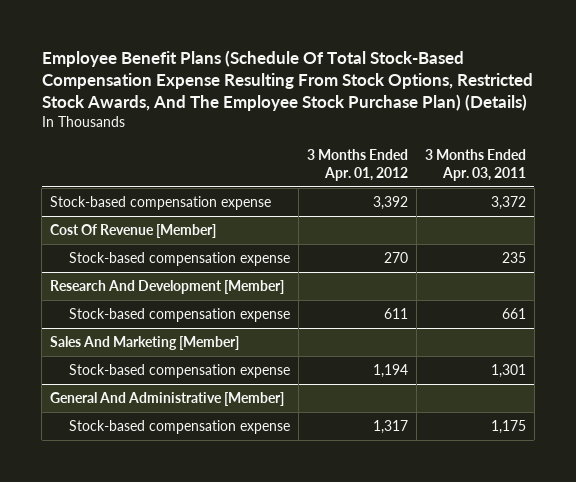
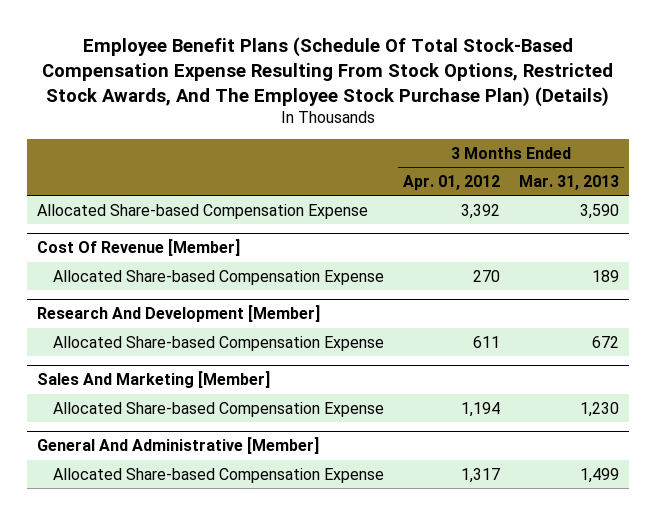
[425,149,527,181] 3 Months Ended Apr. 03, 2011 -> none
none -> [518,174,619,190] Mar. 31, 2013
[50,195,272,210] Stock-based compensation expense -> [36,203,368,219] Allocated Share-based Compensation Expense
[69,251,291,266] Stock-based compensation expense -> [52,269,384,285] Allocated Share-based Compensation Expense
[69,307,291,322] Stock-based compensation expense -> [52,335,384,351] Allocated Share-based Compensation Expense
[69,363,291,378] Stock-based compensation expense -> [52,401,384,417] Allocated Share-based Compensation Expense
[69,419,291,434] Stock-based compensation expense -> [52,467,384,483] Allocated Share-based Compensation Expense

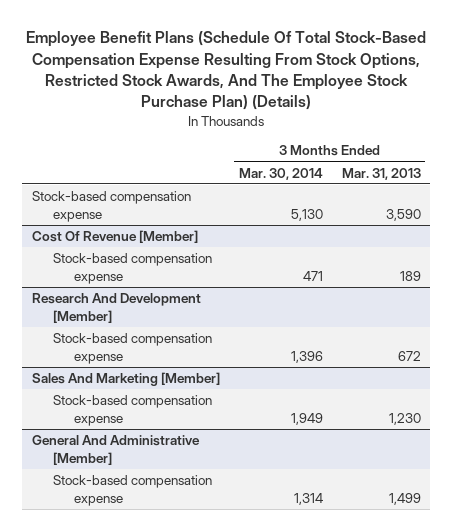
[402,174,500,190] Apr. 01, 2012 -> none
none -> [238,167,323,180] Mar. 30, 2014
[36,203,368,219] Allocated Share-based Compensation Expense -> [31,191,191,222] Stock-based compensation expense
[52,269,384,285] Allocated Share-based Compensation Expense -> [52,253,212,284] Stock-based compensation expense
[52,335,384,351] Allocated Share-based Compensation Expense -> [52,333,212,364] Stock-based compensation expense
[52,401,384,417] Allocated Share-based Compensation Expense -> [52,395,212,426] Stock-based compensation expense
[52,467,384,483] Allocated Share-based Compensation Expense -> [52,475,212,506] Stock-based compensation expense

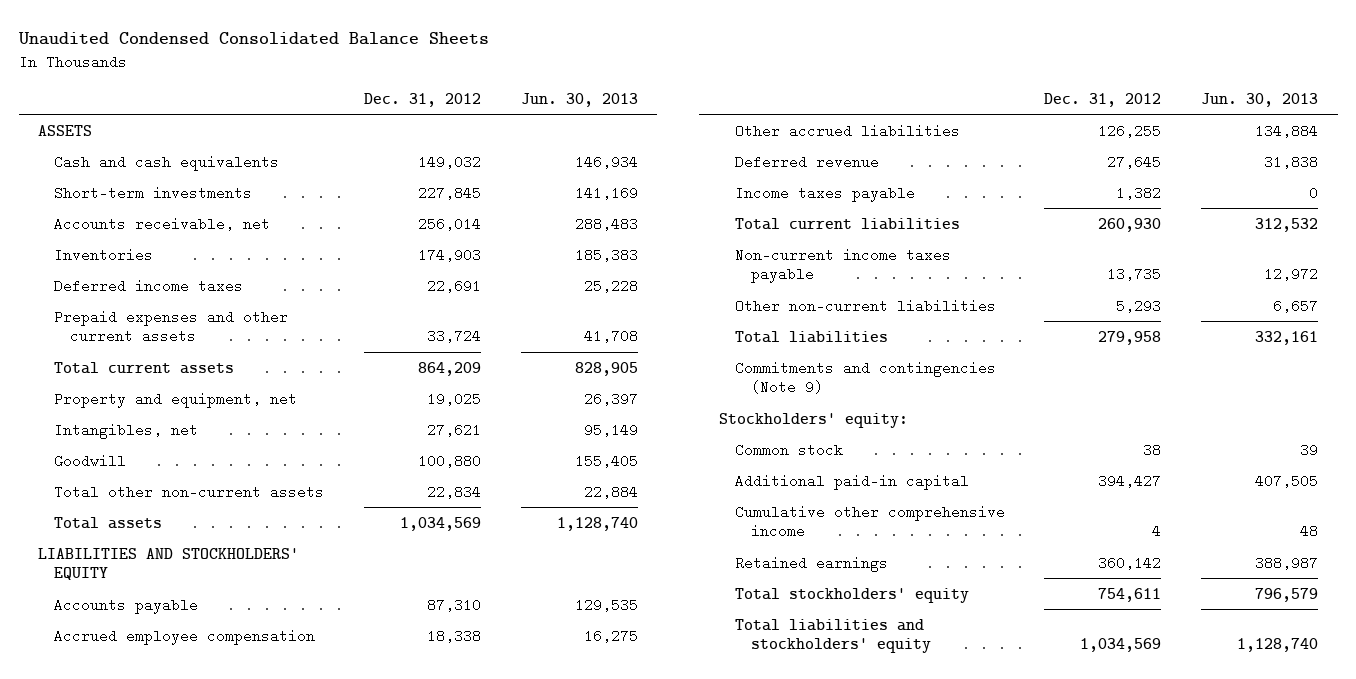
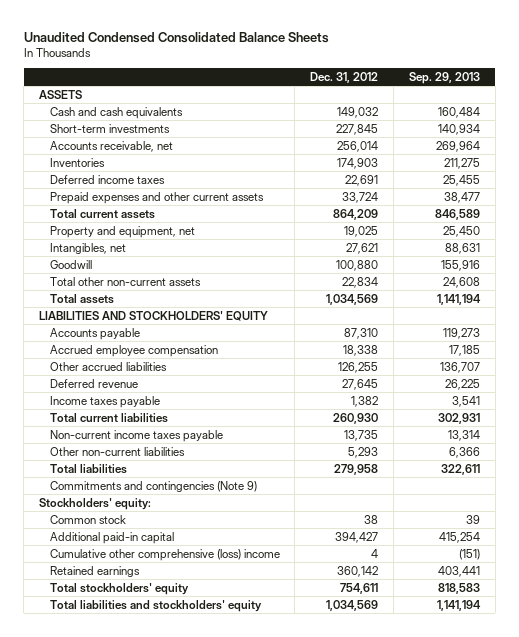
[520,92,638,107] Jun. 30, 2013 -> none
none -> [408,71,480,84] Sep. 29, 2013
[734,504,1005,539] Cumulative other comprehensive income -> [49,548,280,561] Cumulative other comprehensive (loss) income

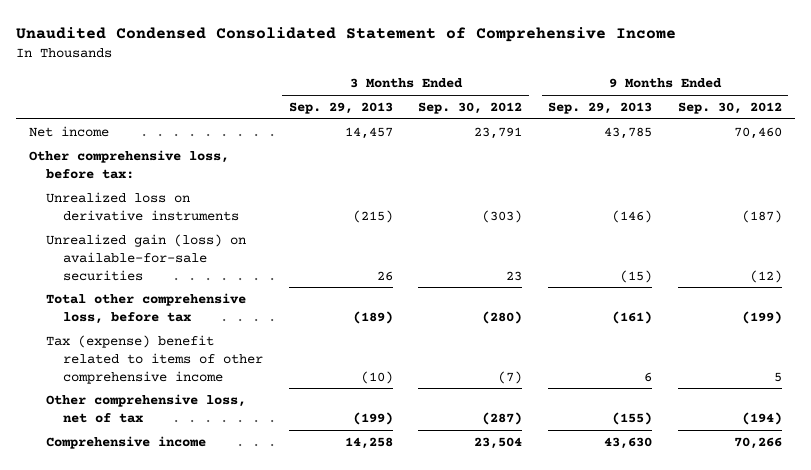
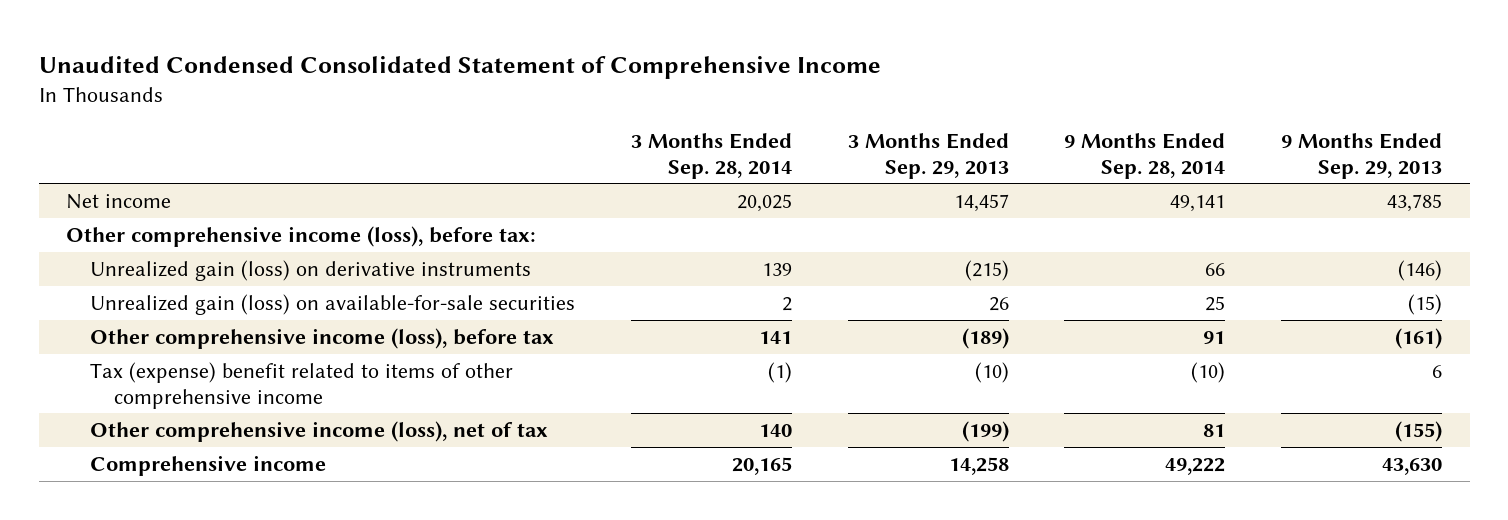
[418,102,523,115] Sep. 30, 2012 -> none
[677,102,782,115] Sep. 30, 2012 -> none
none -> [630,133,792,179] 3 Months Ended Sep. 28, 2014
none -> [1064,133,1226,179] 9 Months Ended Sep. 28, 2014
[28,149,229,179] Other comprehensive loss, before tax: -> [66,226,537,248] Other comprehensive income (loss), before tax:
[45,191,240,221] Unrealized loss on derivative instruments -> [90,260,532,282] Unrealized gain (loss) on derivative instruments
[45,292,246,324] Total other comprehensive loss, before tax -> [90,328,555,350] Other comprehensive income (loss), before tax
[45,393,246,423] Other comprehensive loss, net of tax -> [90,421,549,443] Other comprehensive income (loss), net of tax

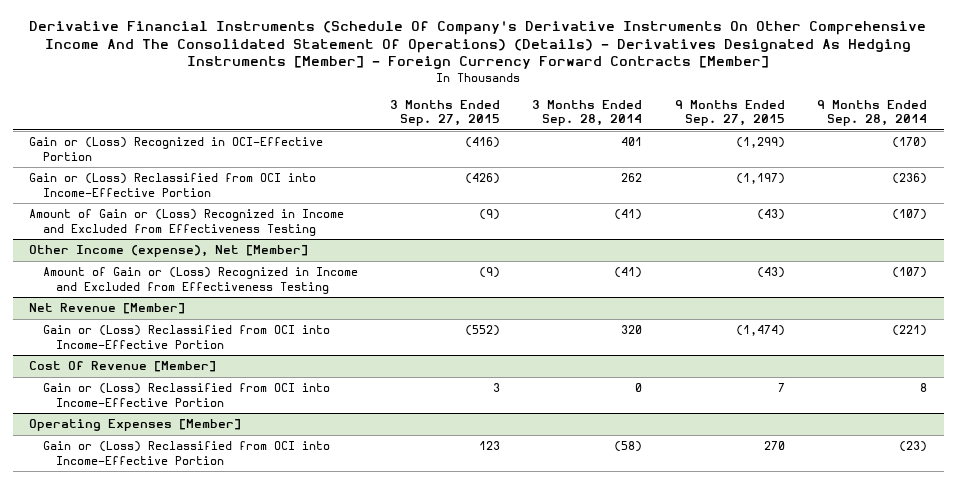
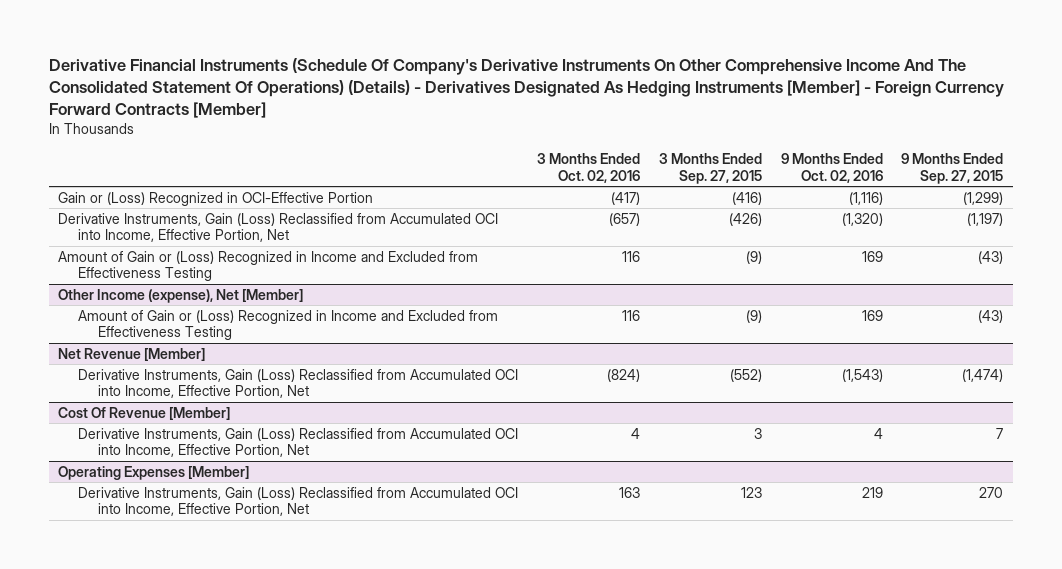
[532,99,643,127] 3 Months Ended Sep. 28, 2014 -> none
[817,99,928,127] 9 Months Ended Sep. 28, 2014 -> none
none -> [537,153,641,183] 3 Months Ended Oct. 02, 2016
none -> [780,153,883,183] 9 Months Ended Oct. 02, 2016
[29,173,317,197] Gain or (Loss) Reclassified from OCI into Income-Effective Portion -> [58,212,499,243] Derivative Instruments, Gain (Loss) Reclassified from Accumulated OCI into Income, Effective Portion, Net
[42,325,330,349] Gain or (Loss) Reclassified from OCI into Income-Effective Portion -> [78,368,519,399] Derivative Instruments, Gain (Loss) Reclassified from Accumulated OCI into Income, Effective Portion, Net
[42,383,330,407] Gain or (Loss) Reclassified from OCI into Income-Effective Portion -> [78,427,519,458] Derivative Instruments, Gain (Loss) Reclassified from Accumulated OCI into Income, Effective Portion, Net
[42,441,330,465] Gain or (Loss) Reclassified from OCI into Income-Effective Portion -> [78,486,519,517] Derivative Instruments, Gain (Loss) Reclassified from Accumulated OCI into Income, Effective Portion, Net

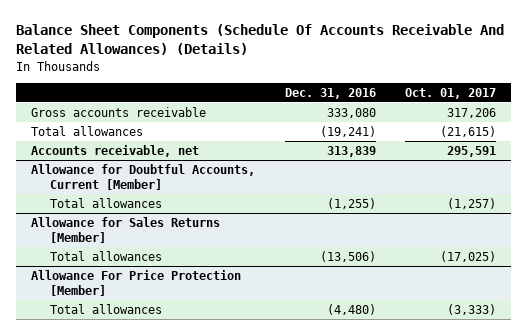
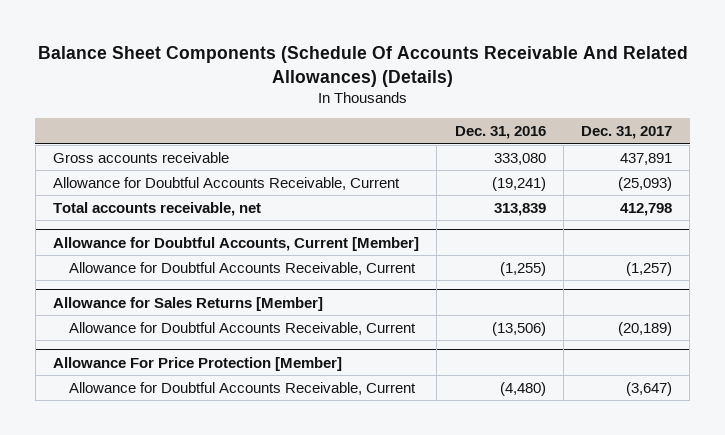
[405,87,497,99] Oct. 01, 2017 -> none
none -> [581,126,673,140] Dec. 31, 2017
[31,125,144,136] Total allowances -> [53,176,401,190] Allowance for Doubtful Accounts Receivable, Current
[31,144,200,157] Accounts receivable, net -> [53,201,262,216] Total accounts receivable, net
[50,197,163,208] Total allowances -> [69,261,417,275] Allowance for Doubtful Accounts Receivable, Current
[50,250,163,261] Total allowances -> [69,321,417,335] Allowance for Doubtful Accounts Receivable, Current
[50,303,163,314] Total allowances -> [69,381,417,395] Allowance for Doubtful Accounts Receivable, Current

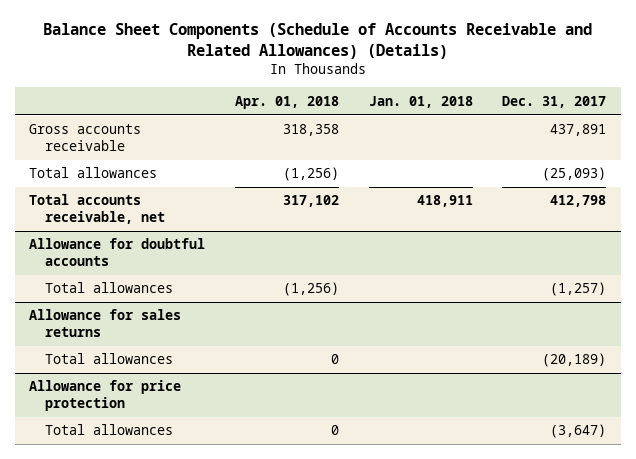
[37,45,688,87] Balance Sheet Components (Schedule Of Accounts Receivable And Related Allowances) (Details) -> [42,23,592,60] Balance Sheet Components (Schedule of Accounts Receivable and Related Allowances) (Details)
[454,126,546,140] Dec. 31, 2016 -> none
none -> [235,95,340,109] Apr. 01, 2018
none -> [368,95,473,108] Jan. 01, 2018
[53,176,401,190] Allowance for Doubtful Accounts Receivable, Current -> [29,167,158,179] Total allowances
[53,236,420,251] Allowance for Doubtful Accounts, Current [Member] -> [29,238,206,267] Allowance for doubtful accounts
[69,261,417,275] Allowance for Doubtful Accounts Receivable, Current -> [45,282,174,294] Total allowances
[53,296,324,311] Allowance for Sales Returns [Member] -> [29,309,182,338] Allowance for sales returns
[69,321,417,335] Allowance for Doubtful Accounts Receivable, Current -> [45,353,174,365] Total allowances
[53,356,343,371] Allowance For Price Protection [Member] -> [29,380,182,412] Allowance for price protection
[69,381,417,395] Allowance for Doubtful Accounts Receivable, Current -> [45,424,174,436] Total allowances

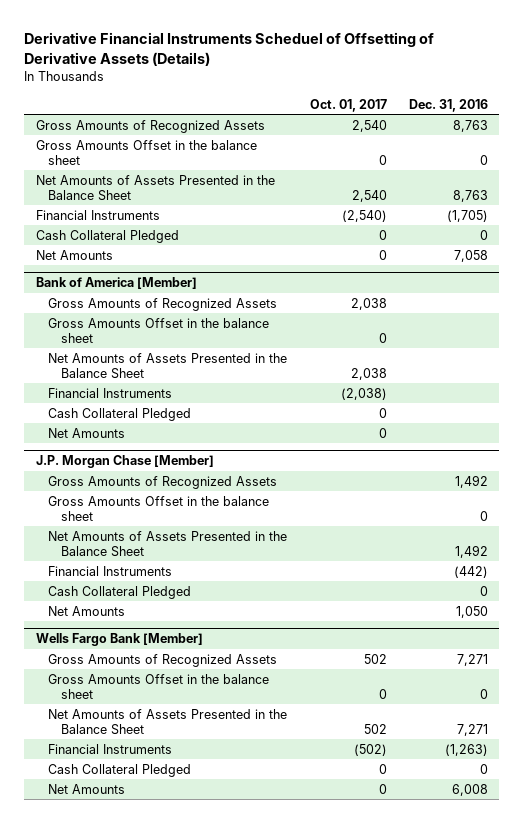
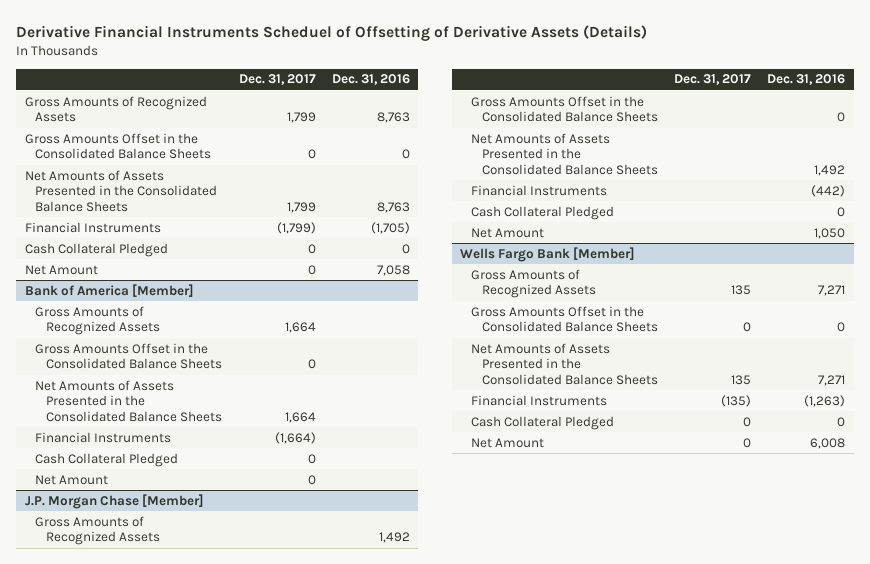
[309,98,387,112] Oct. 01, 2017 -> none
none -> [238,74,316,86] Dec. 31, 2017
[35,139,257,165] Gross Amounts Offset in the balance sheet -> [24,132,212,160] Gross Amounts Offset in the Consolidated Balance Sheets
[35,174,275,201] Net Amounts of Assets Presented in the Balance Sheet -> [24,169,218,212] Net Amounts of Assets Presented in the Consolidated Balance Sheets
[35,249,113,260] Net Amounts -> [24,264,98,275] Net Amount
[48,317,270,343] Gross Amounts Offset in the balance sheet -> [35,342,223,370] Gross Amounts Offset in the Consolidated Balance Sheets
[48,352,288,379] Net Amounts of Assets Presented in the Balance Sheet -> [35,379,223,422] Net Amounts of Assets Presented in the Consolidated Balance Sheets
[48,427,126,438] Net Amounts -> [35,474,109,485] Net Amount
[48,495,270,521] Gross Amounts Offset in the balance sheet -> [470,95,658,123] Gross Amounts Offset in the Consolidated Balance Sheets
[48,530,288,557] Net Amounts of Assets Presented in the Balance Sheet -> [470,132,658,175] Net Amounts of Assets Presented in the Consolidated Balance Sheets
[48,605,126,616] Net Amounts -> [470,227,544,238] Net Amount
[48,673,270,699] Gross Amounts Offset in the balance sheet -> [470,305,658,333] Gross Amounts Offset in the Consolidated Balance Sheets
[48,708,288,735] Net Amounts of Assets Presented in the Balance Sheet -> [470,342,658,385] Net Amounts of Assets Presented in the Consolidated Balance Sheets
[48,783,126,794] Net Amounts -> [470,437,544,448] Net Amount

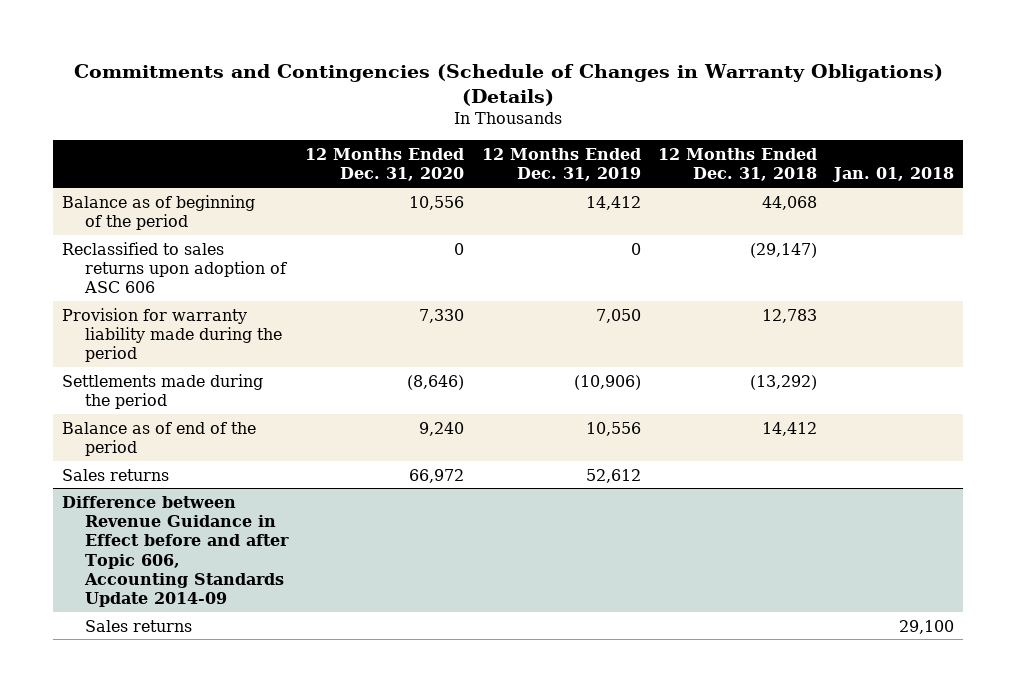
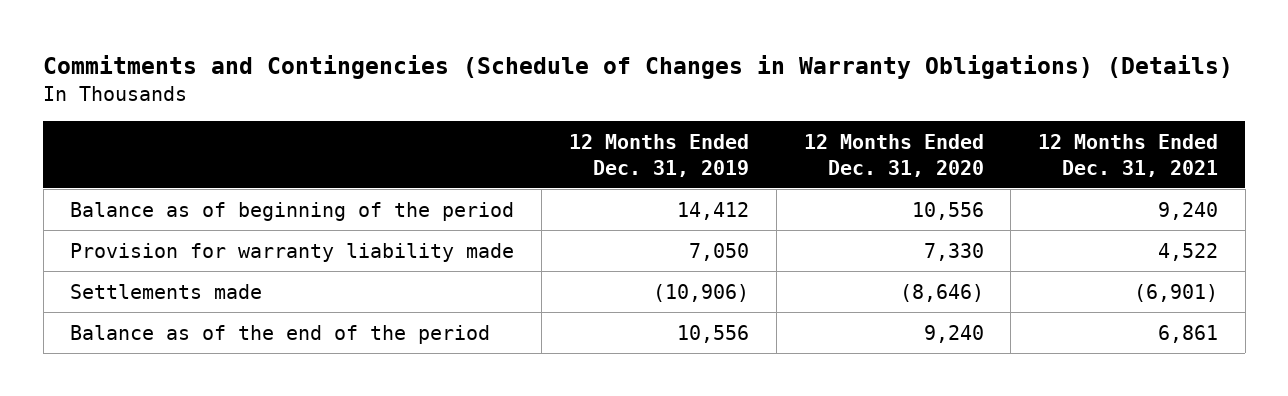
[658,147,818,182] 12 Months Ended Dec. 31, 2018 -> none
[832,167,955,183] Jan. 01, 2018 -> none
none -> [1038,133,1219,177] 12 Months Ended Dec. 31, 2021
[61,241,287,294] Reclassified to sales returns upon adoption of ASC 606 -> none
[61,468,169,481] Sales returns -> none
[61,495,289,608] Difference between Revenue Guidance in Effect before and after Topic 606, Accounting Standards Update 2014-09 -> none
[84,619,192,632] Sales returns -> none
[61,307,282,363] Provision for warranty liability made during the period -> [70,242,515,262] Provision for warranty liability made
[61,373,263,409] Settlements made during the period -> [70,283,263,299] Settlements made
[61,421,256,456] Balance as of end of the period -> [70,324,491,344] Balance as of the end of the period

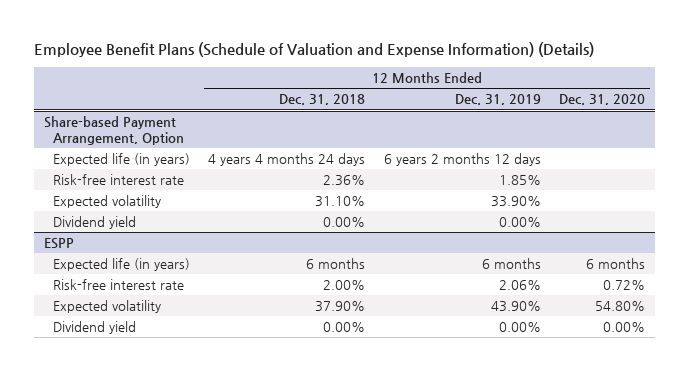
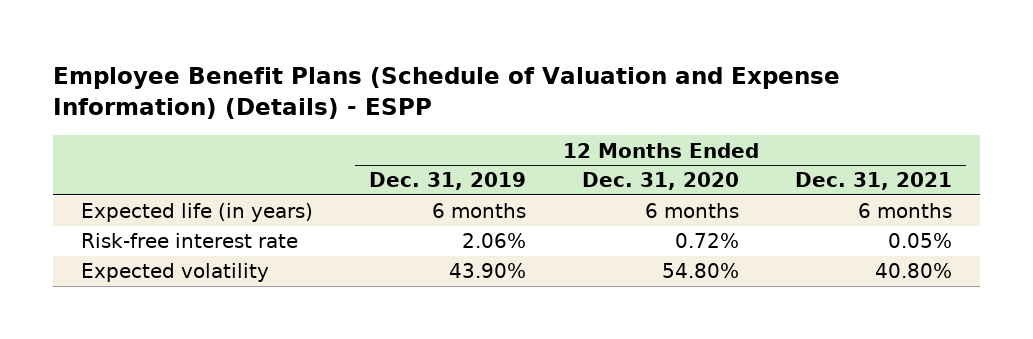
[34,42,595,58] Employee Benefit Plans (Schedule of Valuation and Expense Information) (Details) -> [53,67,841,120] Employee Benefit Plans (Schedule of Valuation and Expense Information) (Details) - ESPP
[279,94,366,106] Dec. 31, 2018 -> none
none -> [795,172,953,191] Dec. 31, 2021
[43,116,184,146] Share-based Payment Arrangement, Option -> none
[52,153,190,167] Expected life (in years) -> none
[52,174,184,186] Risk-free interest rate -> none
[52,195,161,209] Expected volatility -> none
[52,216,136,230] Dividend yield -> none
[43,238,74,250] ESPP -> none
[52,321,136,335] Dividend yield -> none

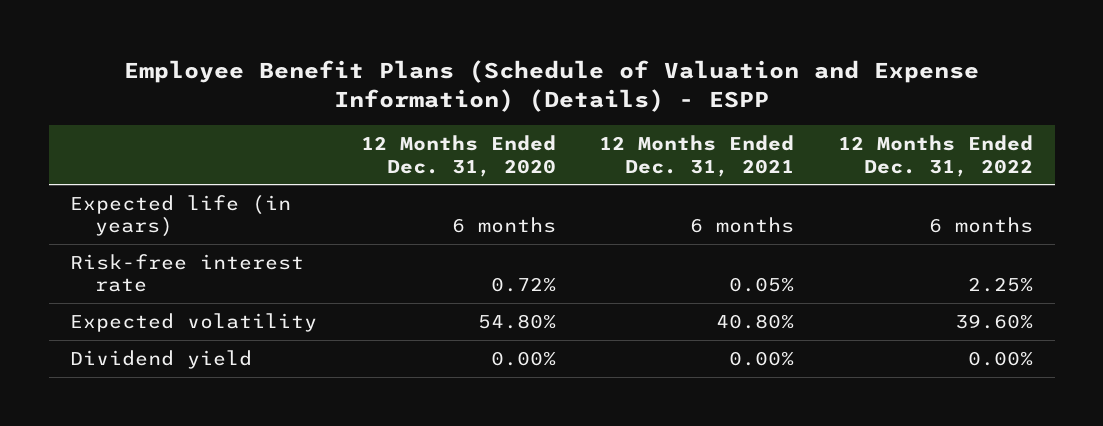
[369,172,527,191] Dec. 31, 2019 -> none
none -> [837,135,1033,177] 12 Months Ended Dec. 31, 2022
none -> [70,349,253,369] Dividend yield

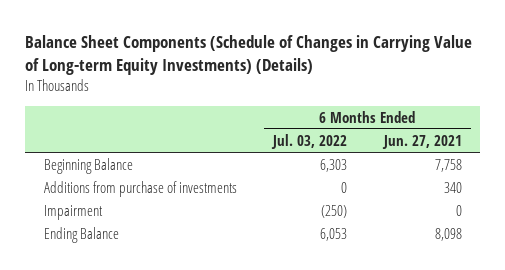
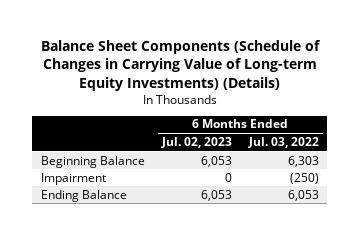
[381,134,462,149] Jun. 27, 2021 -> none
none -> [160,136,232,148] Jul. 02, 2023
[43,180,237,197] Additions from purchase of investments -> none

